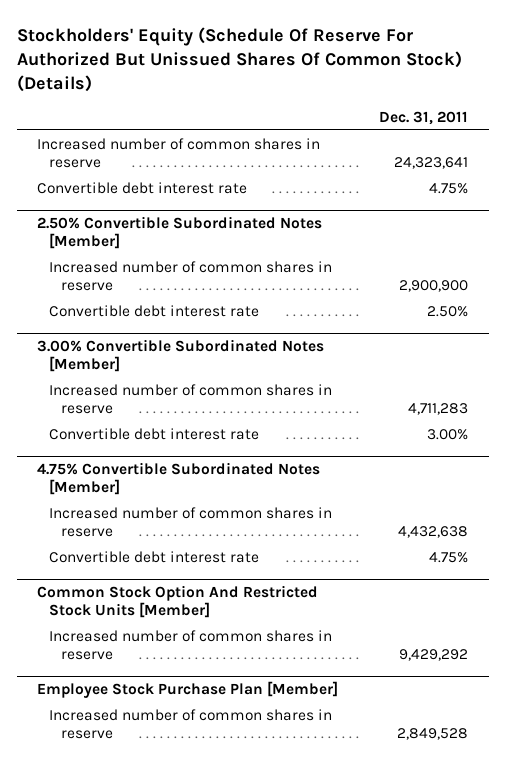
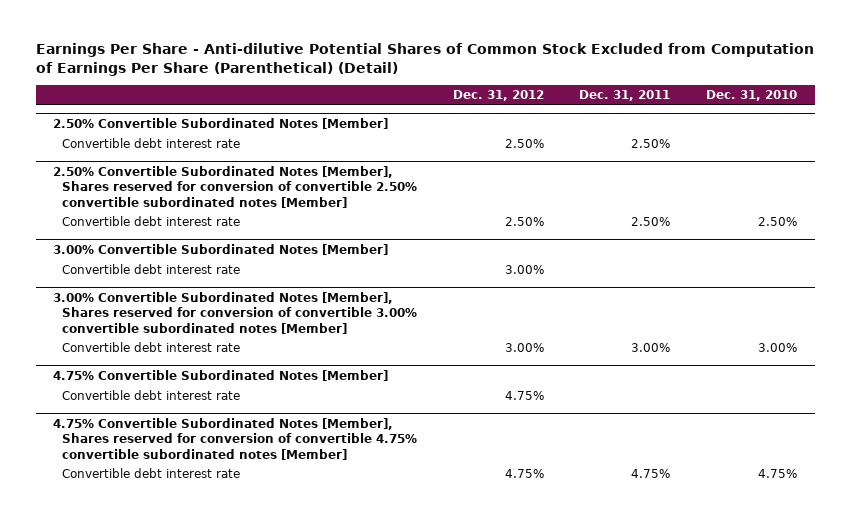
[16,26,462,92] Stockholders' Equity (Schedule Of Reserve For Authorized But Unissued Shares Of Common Stock) (Details) -> [35,43,814,76] Earnings Per Share - Anti-dilutive Potential Shares of Common Stock Excluded from Computation of Earnings Per Share (Parenthetical) (Detail)
none -> [452,90,544,102] Dec. 31, 2012
none -> [705,90,797,102] Dec. 31, 2010
[37,137,321,168] Increased number of common shares in reserve -> none
[37,181,248,194] Convertible debt interest rate -> none
[48,260,332,291] Increased number of common shares in reserve -> none
none -> [53,166,418,208] 2.50% Convertible Subordinated Notes [Member], Shares reserved for conversion of convertible 2.50% convertible subordinated notes [Member]
none -> [62,216,241,227] Convertible debt interest rate
[48,383,332,414] Increased number of common shares in reserve -> none
none -> [62,264,241,275] Convertible debt interest rate
none -> [53,292,418,334] 3.00% Convertible Subordinated Notes [Member], Shares reserved for conversion of convertible 3.00% convertible subordinated notes [Member]
[48,506,332,537] Increased number of common shares in reserve -> none
none -> [62,390,241,401] Convertible debt interest rate
none -> [53,418,418,460] 4.75% Convertible Subordinated Notes [Member], Shares reserved for conversion of convertible 4.75% convertible subordinated notes [Member]
[37,584,319,618] Common Stock Option And Restricted Stock Units [Member] -> none
[48,629,332,660] Increased number of common shares in reserve -> none
[37,680,339,698] Employee Stock Purchase Plan [Member] -> none
[48,708,332,739] Increased number of common shares in reserve -> none

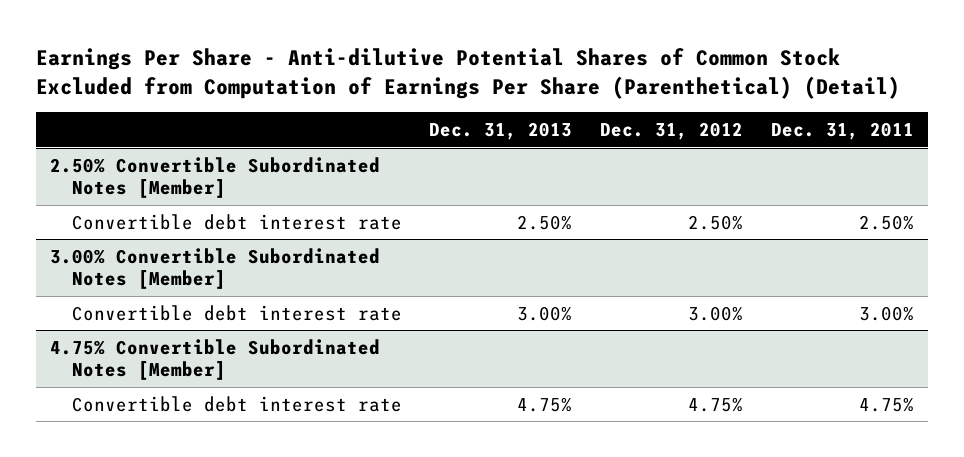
[705,90,797,102] Dec. 31, 2010 -> none
none -> [429,121,573,140] Dec. 31, 2013
[53,166,418,208] 2.50% Convertible Subordinated Notes [Member], Shares reserved for conversion of convertible 2.50% convertible subordinated notes [Member] -> none
[62,216,241,227] Convertible debt interest rate -> none
[62,264,241,275] Convertible debt interest rate -> none
[53,292,418,334] 3.00% Convertible Subordinated Notes [Member], Shares reserved for conversion of convertible 3.00% convertible subordinated notes [Member] -> none
[62,390,241,401] Convertible debt interest rate -> none
[53,418,418,460] 4.75% Convertible Subordinated Notes [Member], Shares reserved for conversion of convertible 4.75% convertible subordinated notes [Member] -> none

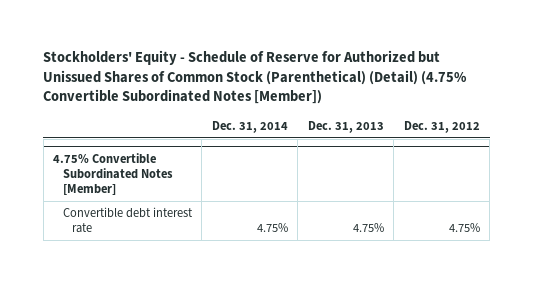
[36,48,901,99] Earnings Per Share - Anti-dilutive Potential Shares of Common Stock Excluded from Computation of Earnings Per Share (Parenthetical) (Detail) -> [43,50,468,104] Stockholders' Equity - Schedule of Reserve for Authorized but Unissued Shares of Common Stock (Parenthetical) (Detail) (4.75% Convertible Subordinated Notes [Member])
[770,121,914,140] Dec. 31, 2011 -> none
none -> [211,120,288,133] Dec. 31, 2014
[50,156,381,198] 2.50% Convertible Subordinated Notes [Member] -> none
[71,213,402,230] Convertible debt interest rate -> none
[50,247,381,289] 3.00% Convertible Subordinated Notes [Member] -> none
[71,304,402,321] Convertible debt interest rate -> none

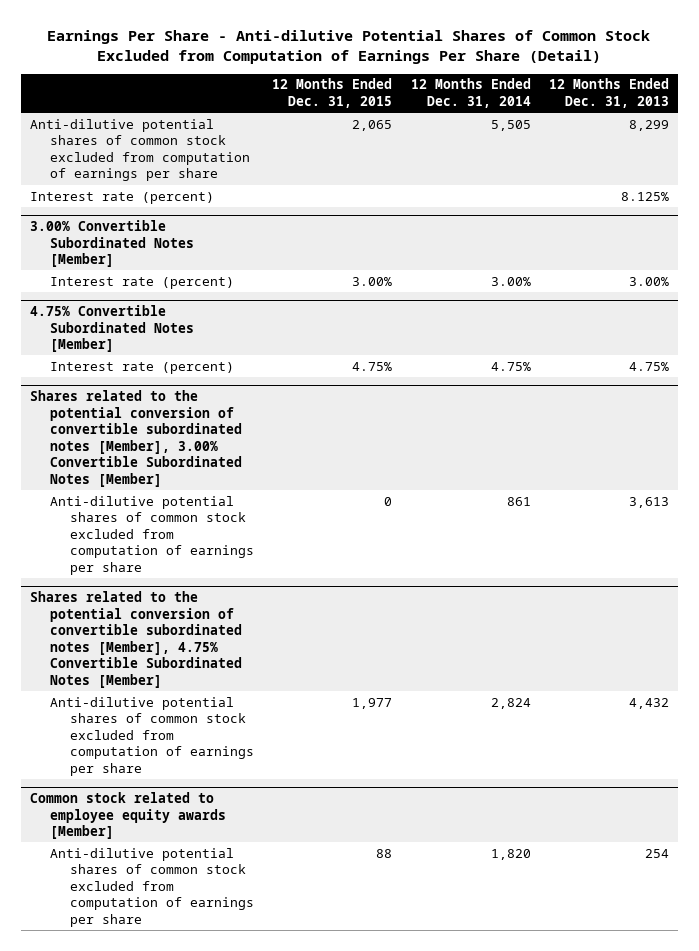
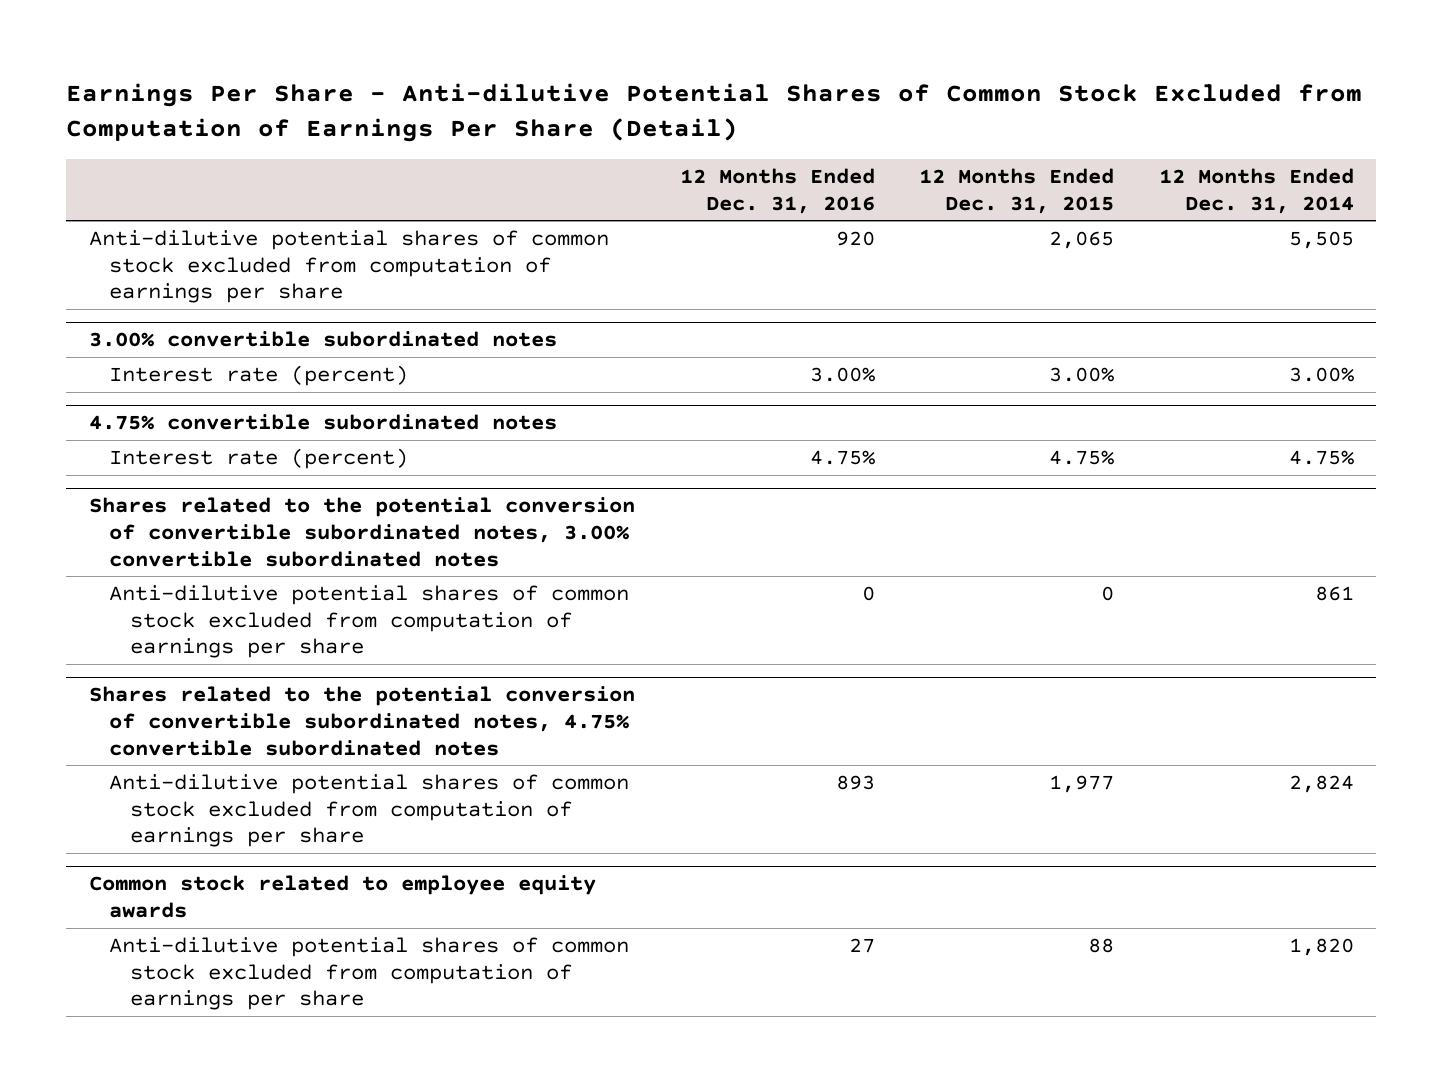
[549,78,670,108] 12 Months Ended Dec. 31, 2013 -> none
none -> [679,167,875,214] 12 Months Ended Dec. 31, 2016
[29,191,214,204] Interest rate (percent) -> none
[29,220,194,268] 3.00% Convertible Subordinated Notes [Member] -> [88,331,557,348] 3.00% convertible subordinated notes
[29,305,194,353] 4.75% Convertible Subordinated Notes [Member] -> [88,414,557,431] 4.75% convertible subordinated notes
[29,390,242,487] Shares related to the potential conversion of convertible subordinated notes [Member], 3.00% Convertible Subordinated Notes [Member] -> [88,497,635,567] Shares related to the potential conversion of convertible subordinated notes, 3.00% convertible subordinated notes
[29,591,242,688] Shares related to the potential conversion of convertible subordinated notes [Member], 4.75% Convertible Subordinated Notes [Member] -> [88,686,635,756] Shares related to the potential conversion of convertible subordinated notes, 4.75% convertible subordinated notes
[29,792,226,840] Common stock related to employee equity awards [Member] -> [88,875,596,919] Common stock related to employee equity awards

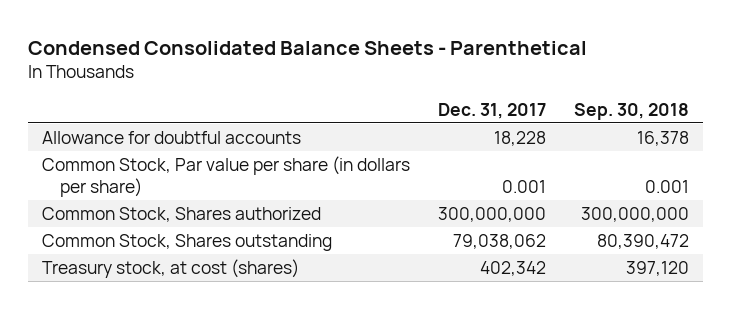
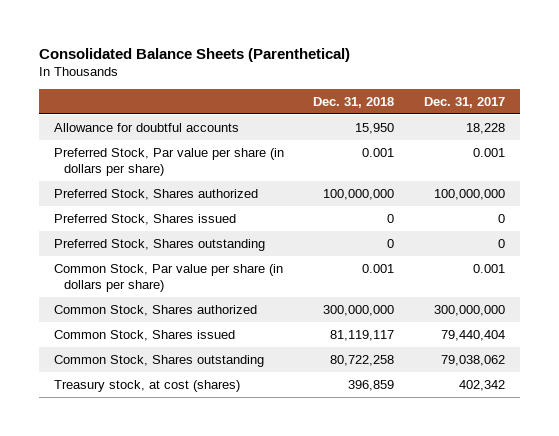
[27,40,587,55] Condensed Consolidated Balance Sheets - Parenthetical -> [38,47,350,62] Consolidated Balance Sheets (Parenthetical)
[574,102,690,120] Sep. 30, 2018 -> none
none -> [313,96,395,108] Dec. 31, 2018
none -> [53,147,284,177] Preferred Stock, Par value per share (in dollars per share)
none -> [53,188,258,200] Preferred Stock, Shares authorized
none -> [53,213,236,225] Preferred Stock, Shares issued
none -> [53,238,265,251] Preferred Stock, Shares outstanding
none -> [53,329,235,341] Common Stock, Shares issued

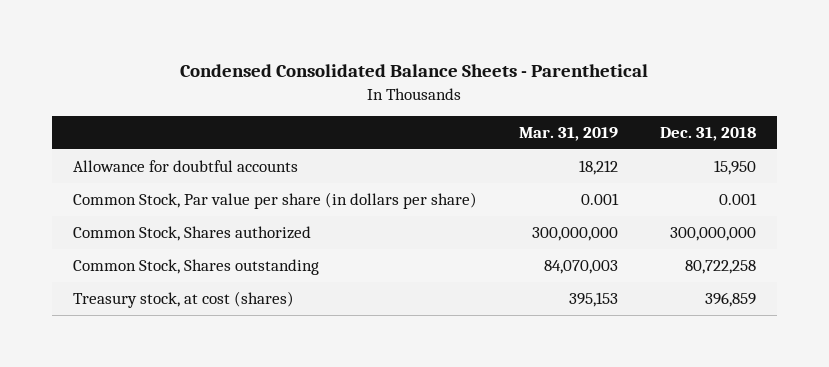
[38,47,350,62] Consolidated Balance Sheets (Parenthetical) -> [180,64,649,78] Condensed Consolidated Balance Sheets - Parenthetical
[423,96,505,108] Dec. 31, 2017 -> none
none -> [518,126,618,141] Mar. 31, 2019
[53,147,284,177] Preferred Stock, Par value per share (in dollars per share) -> none
[53,188,258,200] Preferred Stock, Shares authorized -> none
[53,213,236,225] Preferred Stock, Shares issued -> none
[53,238,265,251] Preferred Stock, Shares outstanding -> none
[53,329,235,341] Common Stock, Shares issued -> none

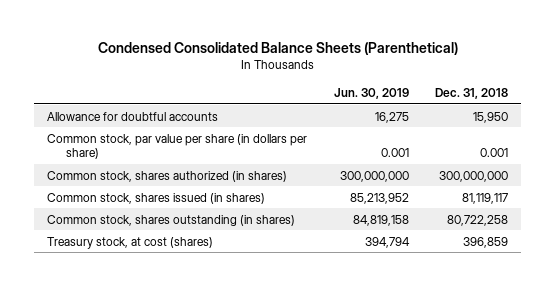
[180,64,649,78] Condensed Consolidated Balance Sheets - Parenthetical -> [97,41,458,55] Condensed Consolidated Balance Sheets (Parenthetical)
[518,126,618,141] Mar. 31, 2019 -> none
none -> [333,87,409,99] Jun. 30, 2019
[72,192,477,210] Common Stock, Par value per share (in dollars per share) -> [47,133,308,159] Common stock, par value per share (in dollars per share)
[72,226,311,242] Common Stock, Shares authorized -> [47,170,288,182] Common stock, shares authorized (in shares)
none -> [47,192,266,204] Common stock, shares issued (in shares)
[72,259,319,276] Common Stock, Shares outstanding -> [47,214,296,226] Common stock, shares outstanding (in shares)

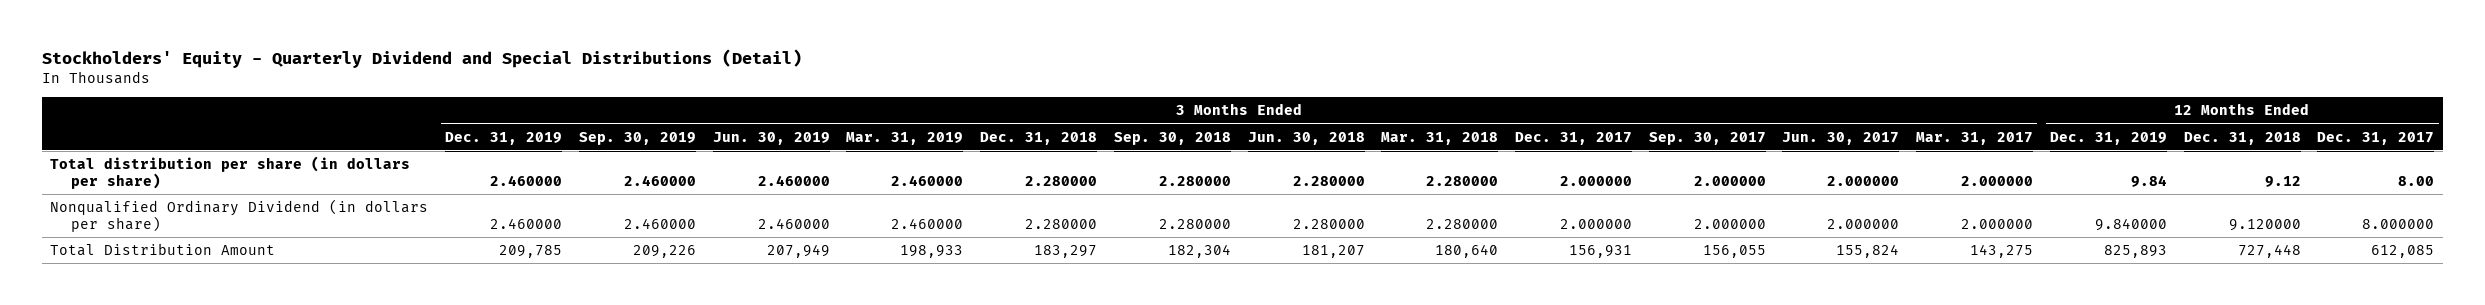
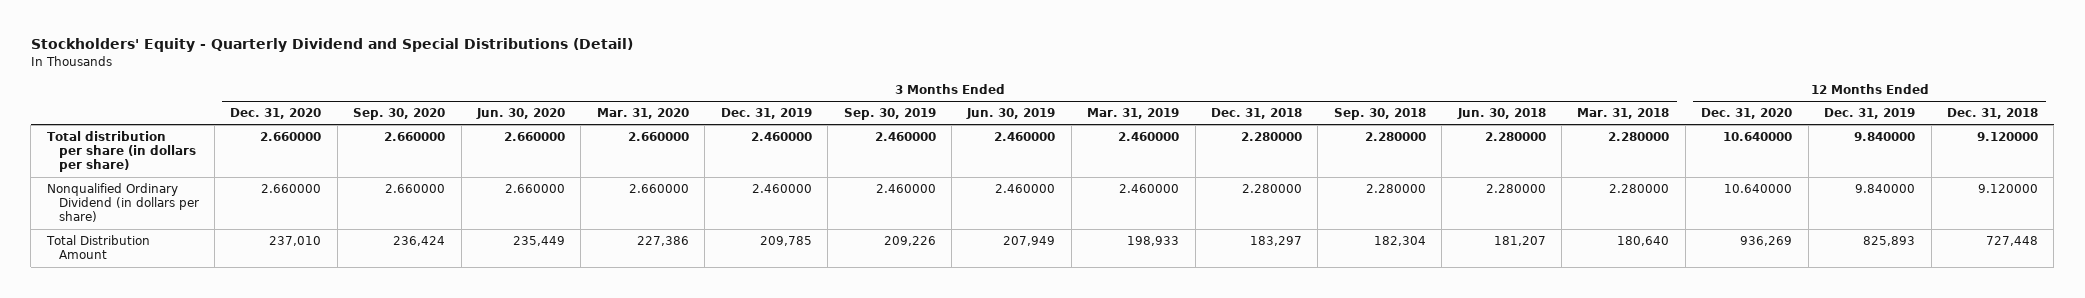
[1514,131,1632,145] Dec. 31, 2017 -> none
[1648,131,1766,145] Sep. 30, 2017 -> none
[1782,131,1900,145] Jun. 30, 2017 -> none
[1916,131,2034,145] Mar. 31, 2017 -> none
[2317,131,2435,145] Dec. 31, 2017 -> none
none -> [230,108,322,120] Dec. 31, 2020
none -> [353,108,446,121] Sep. 30, 2020
none -> [476,108,566,120] Jun. 30, 2020
none -> [596,108,689,120] Mar. 31, 2020
none -> [1701,108,1793,120] Dec. 31, 2020
[2130,175,2167,188] 9.84 -> [1854,132,1916,142] 9.840000
[2264,176,2301,188] 9.12 -> [1976,132,2038,142] 9.120000

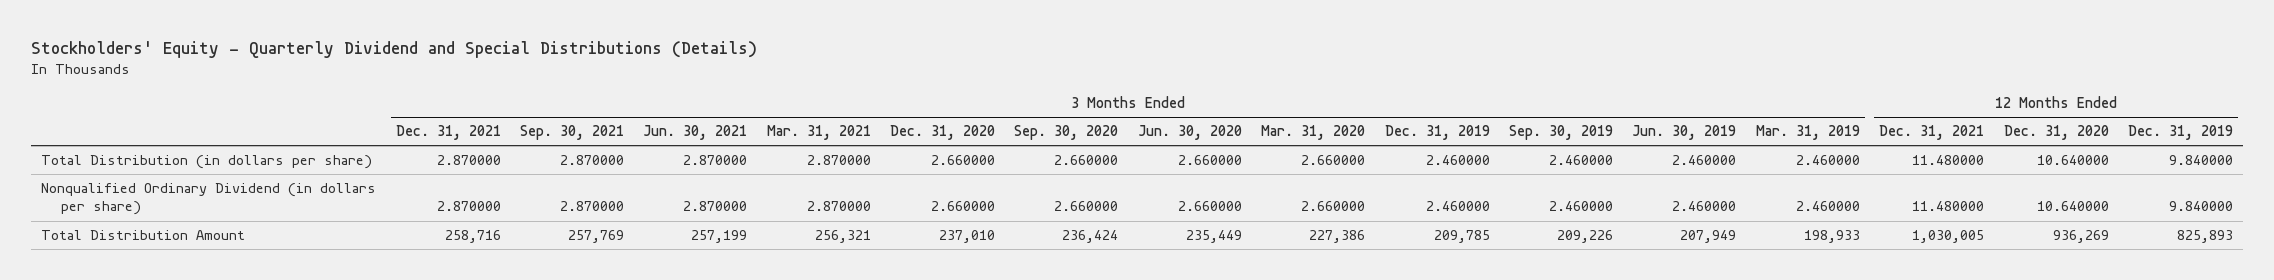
[30,38,633,53] Stockholders' Equity - Quarterly Dividend and Special Distributions (Detail) -> [31,41,758,59] Stockholders' Equity - Quarterly Dividend and Special Distributions (Details)
[1210,108,1302,120] Dec. 31, 2018 -> none
[1333,108,1426,121] Sep. 30, 2018 -> none
[1456,108,1546,120] Jun. 30, 2018 -> none
[1577,108,1670,120] Mar. 31, 2018 -> none
[1946,108,2038,120] Dec. 31, 2018 -> none
none -> [395,125,501,141] Dec. 31, 2021
none -> [519,125,624,141] Sep. 30, 2021
none -> [643,125,748,141] Jun. 30, 2021
none -> [766,125,871,141] Mar. 31, 2021
none -> [1879,125,1985,141] Dec. 31, 2021
[46,131,196,173] Total distribution per share (in dollars per share) -> [41,155,373,170] Total Distribution (in dollars per share)

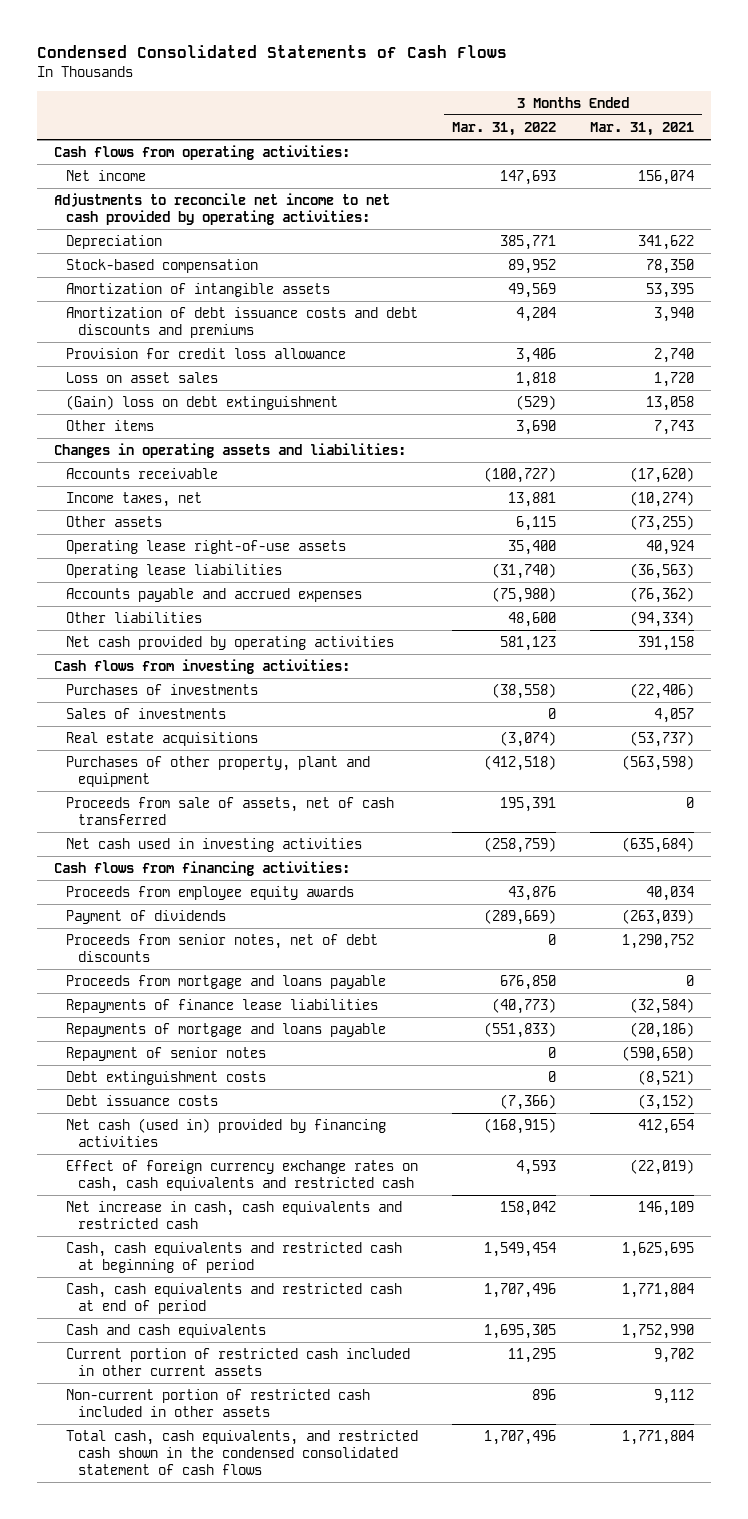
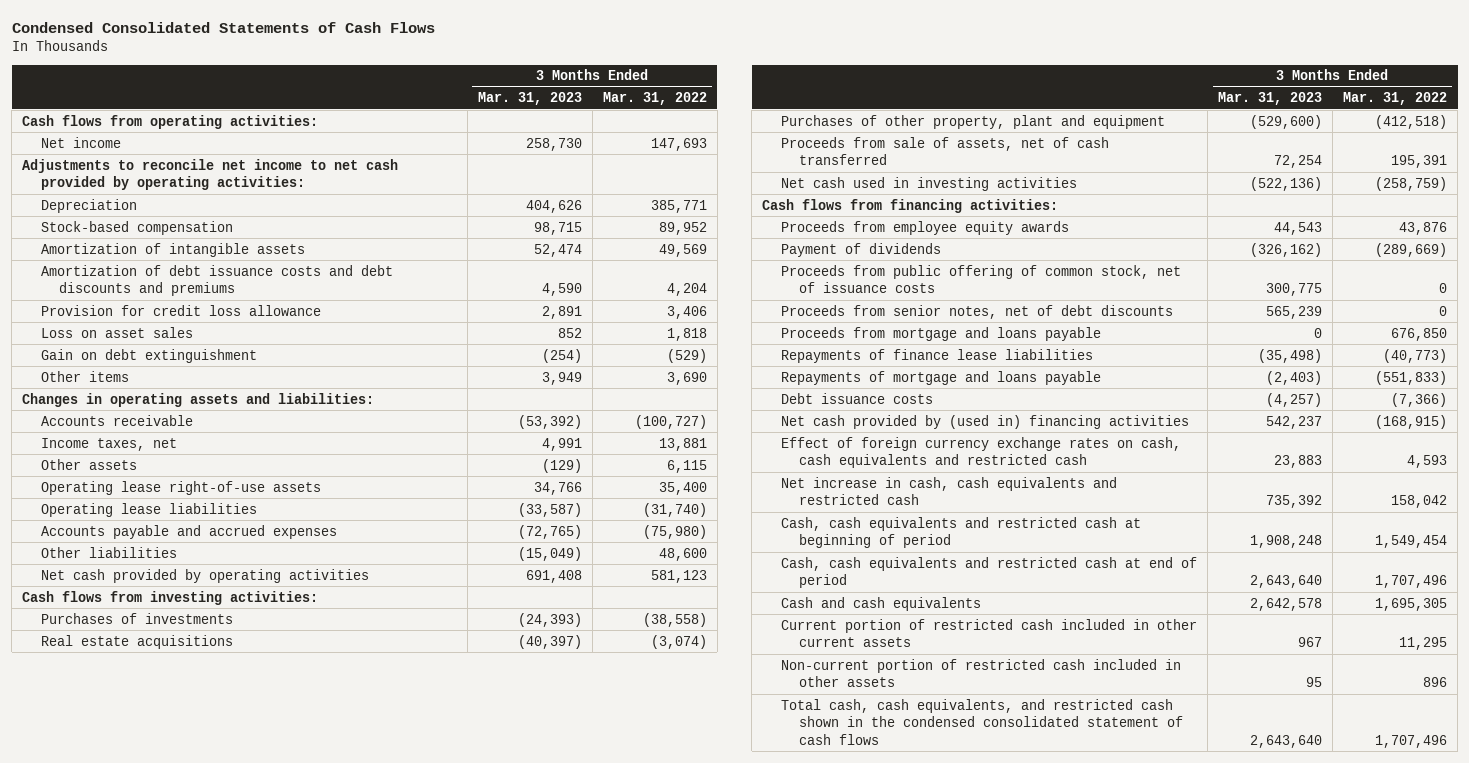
[590,121,695,136] Mar. 31, 2021 -> none
none -> [477,92,582,106] Mar. 31, 2023
[66,394,339,410] (Gain) loss on debt extinguishment -> [40,348,257,363] Gain on debt extinguishment
[66,707,227,719] Sales of investments -> none
none -> [780,264,1181,294] Proceeds from public offering of common stock, net of issuance costs
[66,1046,267,1061] Repayment of senior notes -> none
[66,1070,267,1085] Debt extinguishment costs -> none
[66,1117,387,1148] Net cash (used in) provided by financing activities -> [780,414,1189,429] Net cash provided by (used in) financing activities

